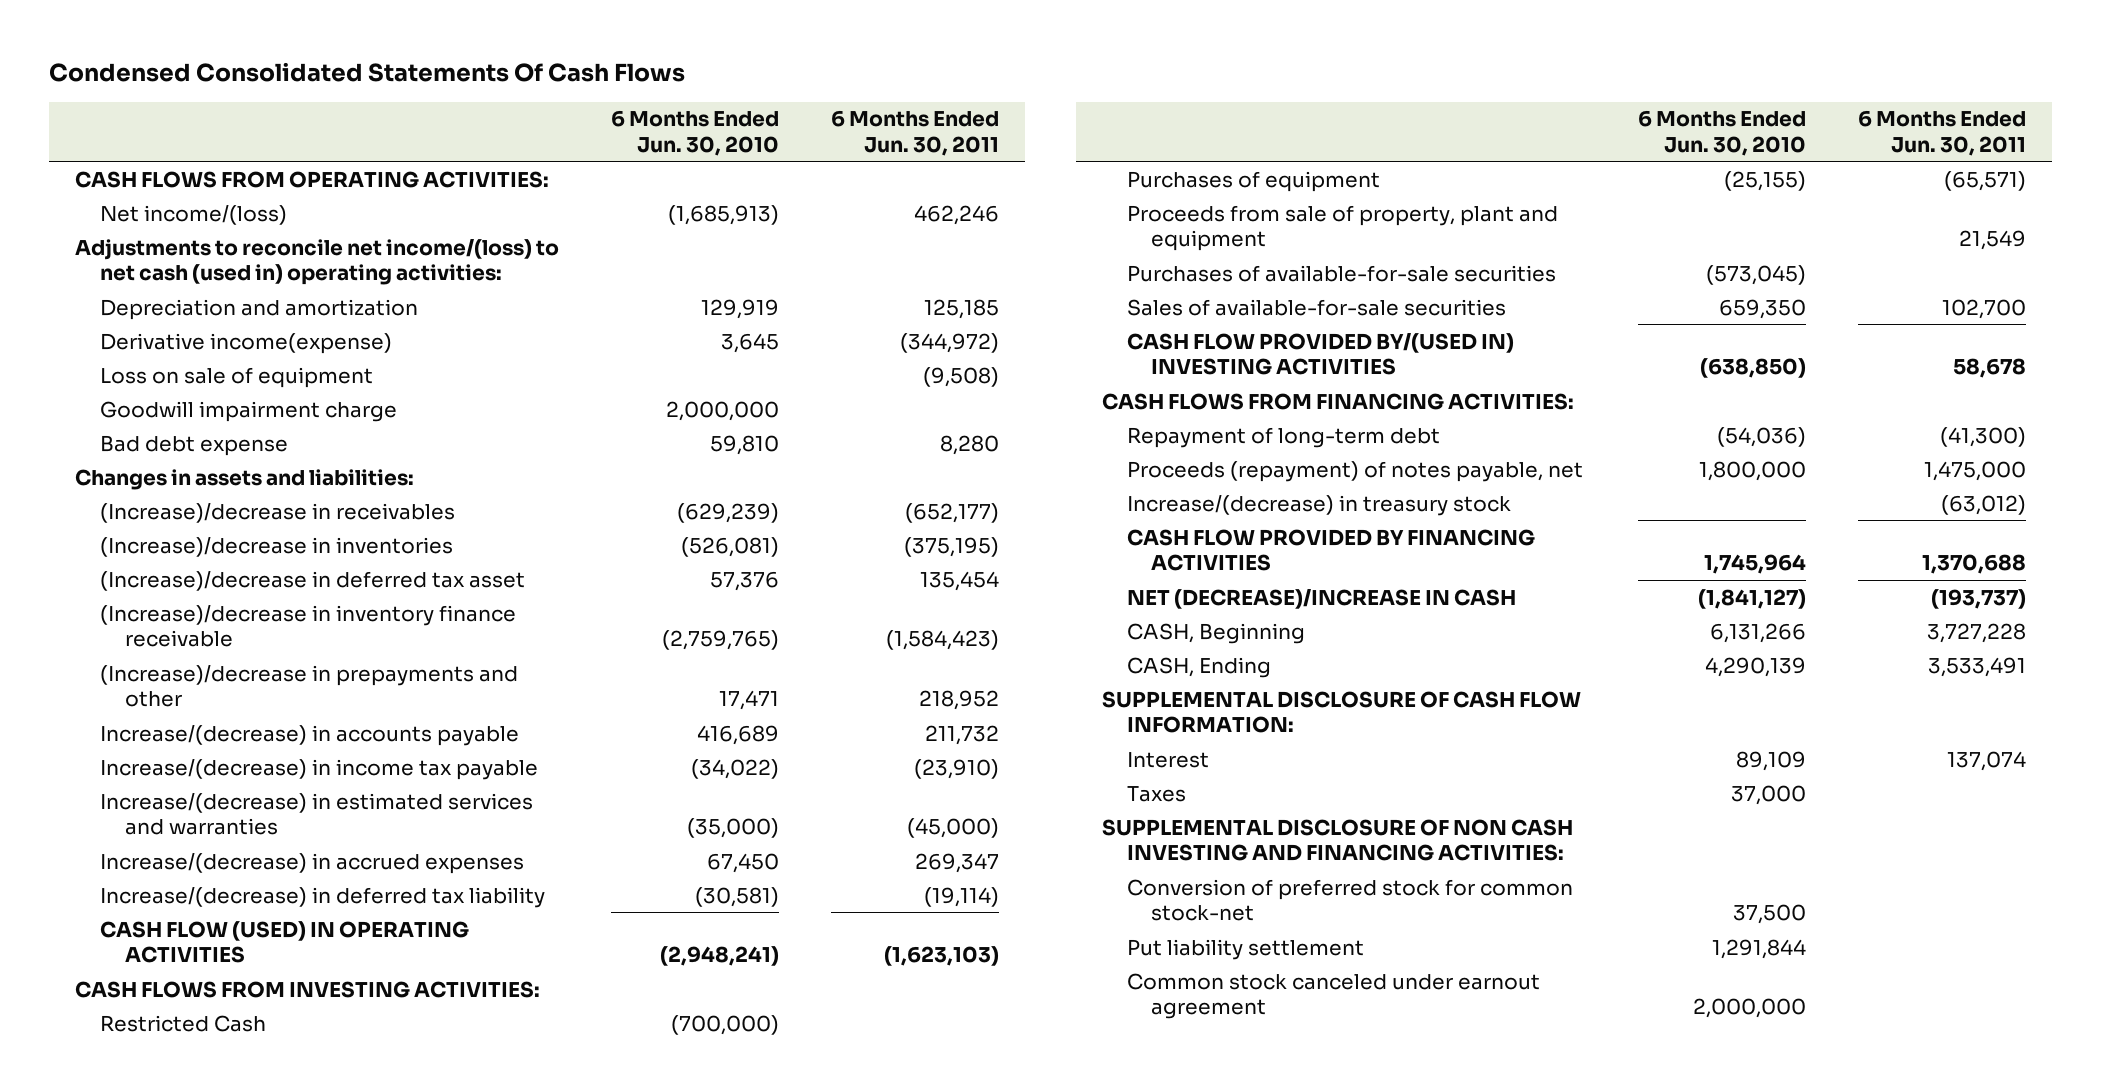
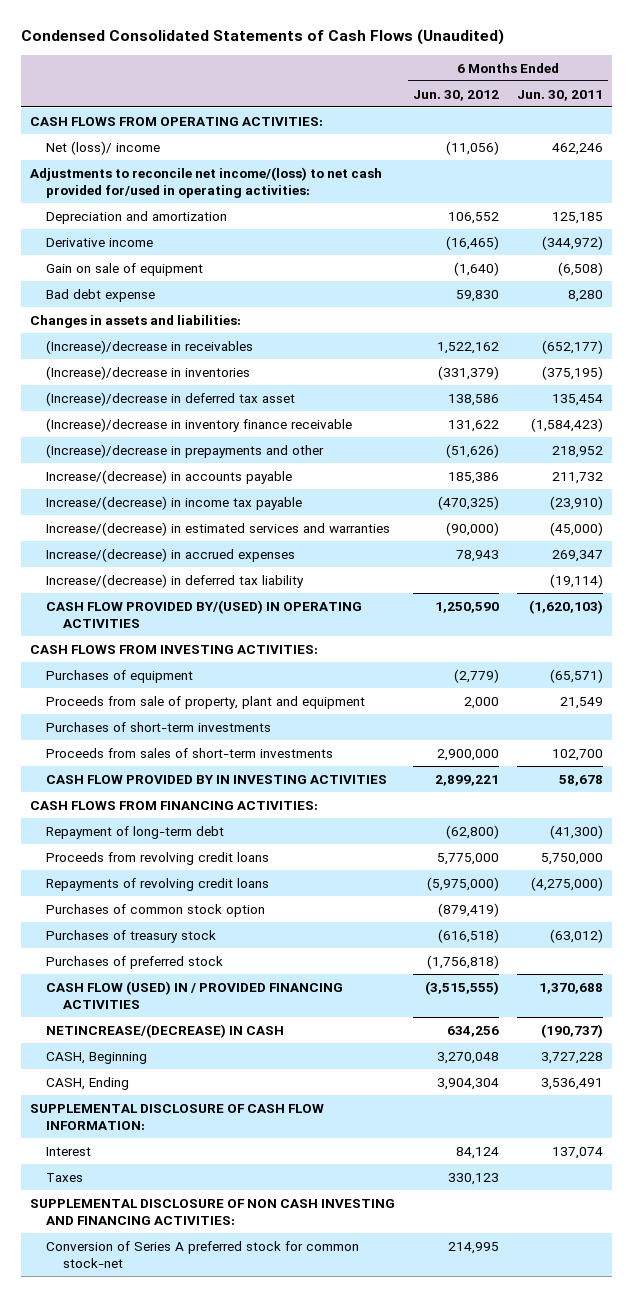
[49,62,686,83] Condensed Consolidated Statements Of Cash Flows -> [20,29,504,46] Condensed Consolidated Statements of Cash Flows (Unaudited)
[611,110,780,156] 6 Months Ended Jun. 30, 2010 -> none
none -> [413,89,500,101] Jun. 30, 2012
[100,204,288,225] Net income/(loss) -> [46,140,161,155] Net (loss)/ income
[75,238,560,286] Adjustments to reconcile net income/(loss) to net cash (used in) operating activities: -> [29,166,382,198] Adjustments to reconcile net income/(loss) to net cash provided for/used in operating activities:
[100,400,398,422] Goodwill impairment charge -> none
[100,332,393,354] Derivative income(expense) -> [46,237,154,247] Derivative income
[100,366,374,388] Loss on sale of equipment -> [46,262,204,276] Gain on sale of equipment
[923,366,1000,387] (9,508) -> [558,261,604,276] (6,508)
[100,920,470,964] CASH FLOW (USED) IN OPERATING ACTIVITIES -> [46,599,363,628] CASH FLOW PROVIDED BY/(USED) IN OPERATING ACTIVITIES
[884,946,1000,967] (1,623,103) -> [529,599,604,614] (1,620,103)
[100,1014,267,1032] Restricted Cash -> none
[1126,264,1556,282] Purchases of available-for-sale securities -> none
none -> [46,721,272,732] Purchases of short-term investments
[1126,298,1506,316] Sales of available-for-sale securities -> [46,747,334,758] Proceeds from sales of short-term investments
[1126,332,1514,376] CASH FLOW PROVIDED BY/(USED IN) INVESTING ACTIVITIES -> [46,774,388,784] CASH FLOW PROVIDED BY IN INVESTING ACTIVITIES
[1126,460,1583,482] Proceeds (repayment) of notes payable, net -> none
none -> [46,851,270,865] Proceeds from revolving credit loans
none -> [46,877,270,891] Repayments of revolving credit loans
none -> [46,903,266,917] Purchases of common stock option
[1126,494,1511,516] Increase/(decrease) in treasury stock -> [46,929,217,943] Purchases of treasury stock
none -> [46,955,224,969] Purchases of preferred stock
[1126,528,1535,572] CASH FLOW PROVIDED BY FINANCING ACTIVITIES -> [46,980,344,1009] CASH FLOW (USED) IN / PROVIDED FINANCING ACTIVITIES
[1126,588,1516,609] NET (DECREASE)/INCREASE IN CASH -> [46,1023,285,1038] NETINCREASE/(DECREASE) IN CASH
[1931,588,2027,609] (193,737) -> [541,1023,604,1038] (190,737)
[1928,656,2027,677] 3,533,491 -> [541,1077,604,1090] 3,536,491
[1126,938,1364,960] Put liability settlement -> none
[1126,972,1540,1020] Common stock canceled under earnout agreement -> none
[1126,878,1573,922] Conversion of preferred stock for common stock-net -> [46,1240,360,1268] Conversion of Series A preferred stock for common stock-net

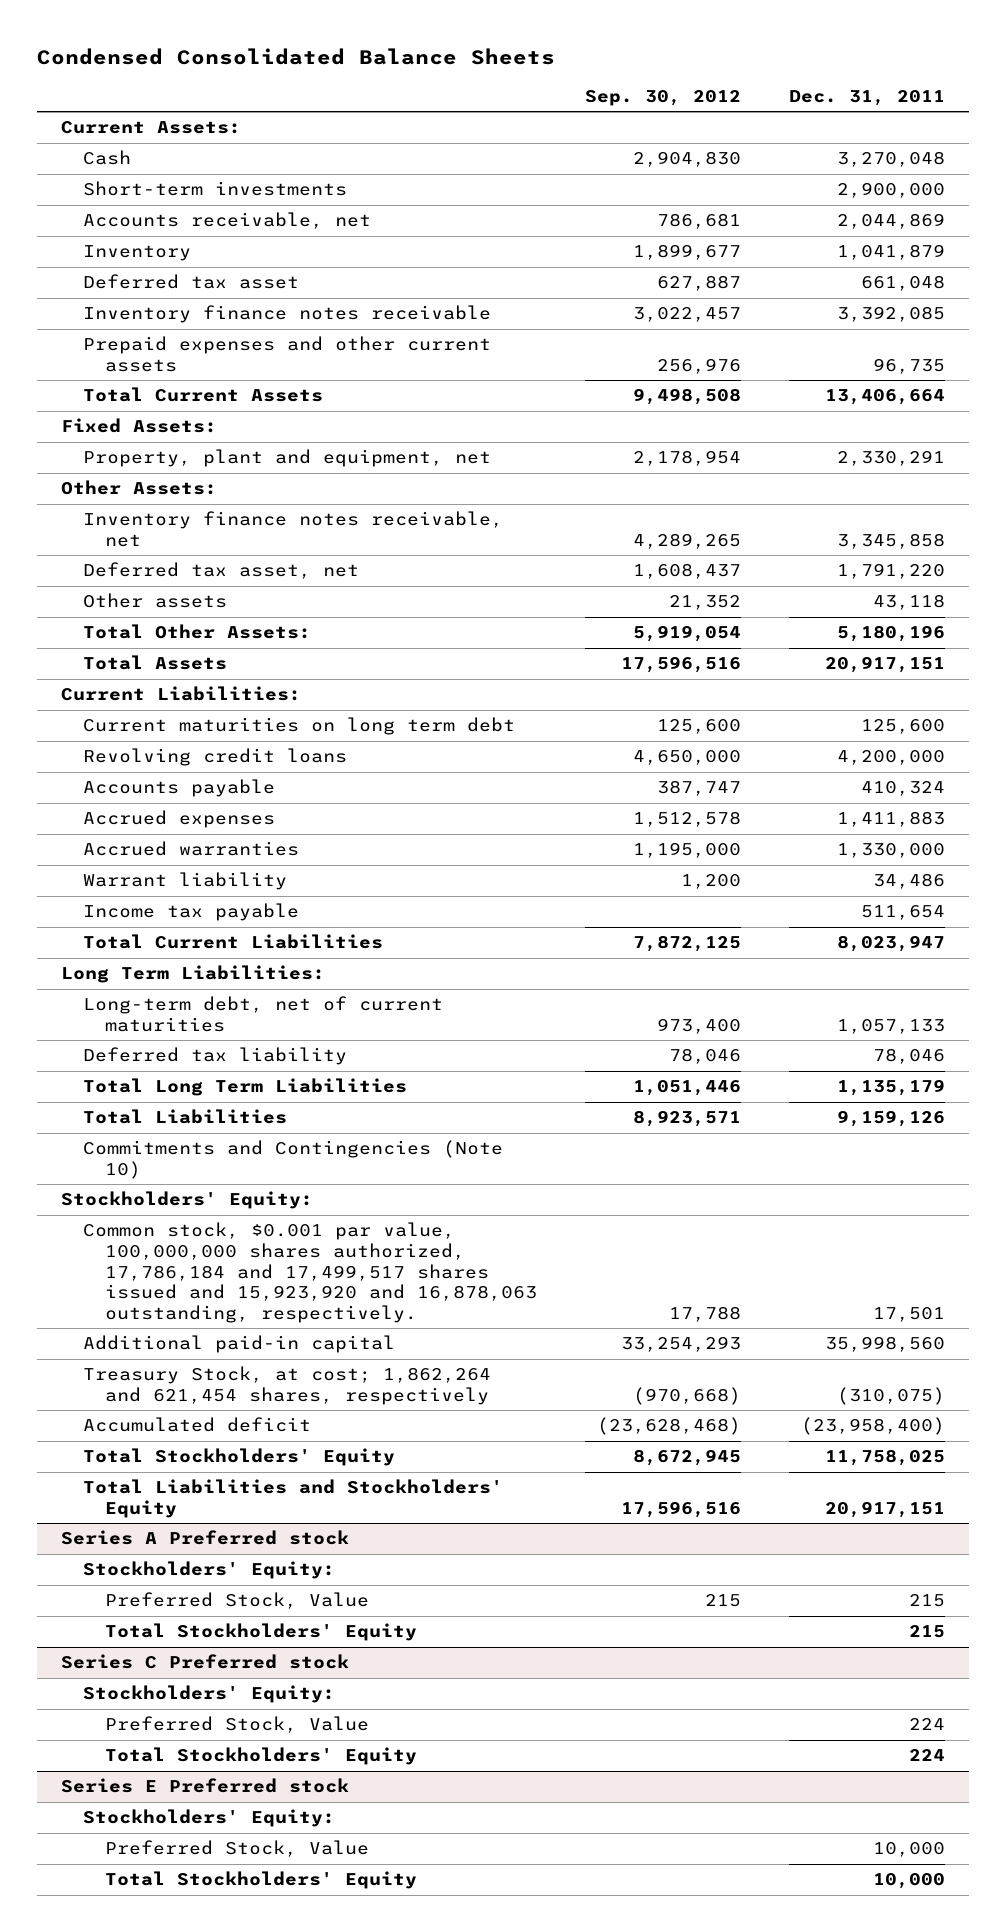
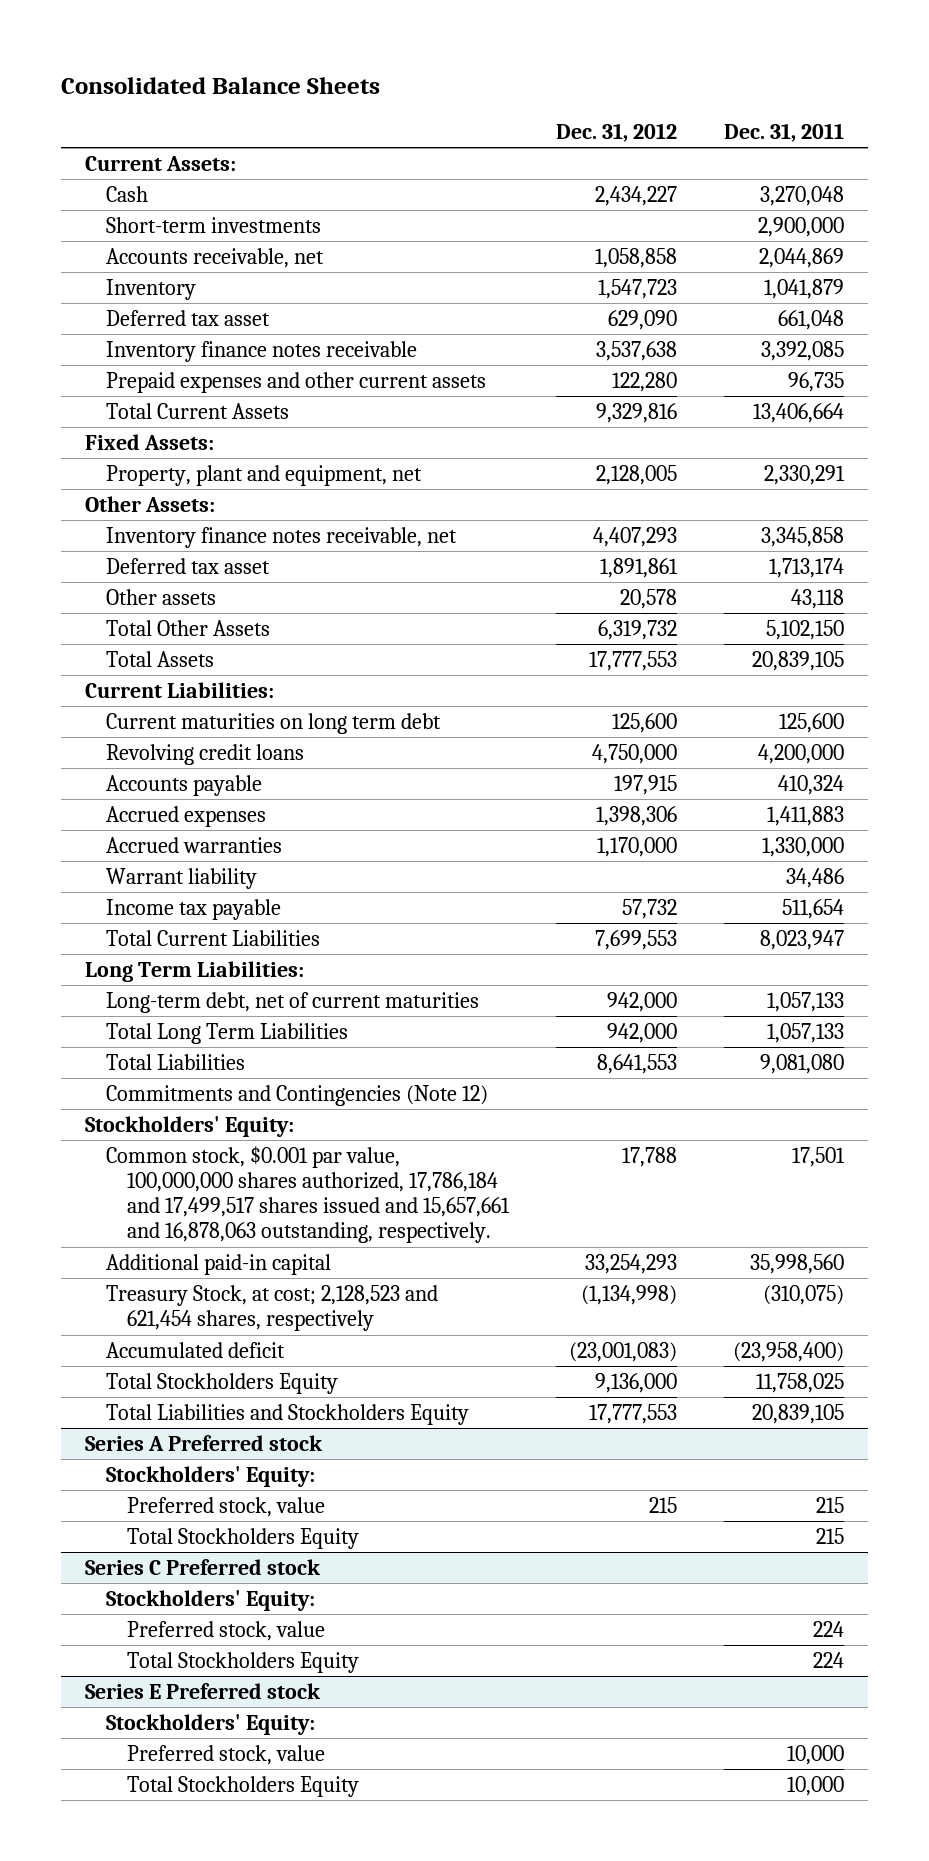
[37,47,556,65] Condensed Consolidated Balance Sheets -> [61,77,381,95] Consolidated Balance Sheets
[585,89,742,106] Sep. 30, 2012 -> none
none -> [556,122,678,142] Dec. 31, 2012
[83,562,360,580] Deferred tax asset, net -> [105,557,270,574] Deferred tax asset
[837,563,946,580] 1,791,220 -> [769,557,845,578] 1,713,174
[83,624,312,640] Total Other Assets: -> [105,619,270,636] Total Other Assets
[837,625,946,643] 5,180,196 -> [766,619,845,640] 5,102,150
[825,656,946,674] 20,917,151 -> [752,650,845,671] 20,839,105
[83,1047,348,1066] Deferred tax liability -> none
[837,1079,946,1097] 1,135,179 -> [767,1022,845,1043] 1,057,133
[837,1110,946,1128] 9,159,126 -> [760,1053,845,1074] 9,081,080
[83,1140,504,1179] Commitments and Contingencies (Note 10) -> [105,1084,488,1106] Commitments and Contingencies (Note 12)
[83,1222,538,1323] Common stock, $0.001 par value, 100,000,000 shares authorized, 17,786,184 and 17,499,517 shares issued and 15,923,920 and 16,878,063 outstanding, respectively. -> [105,1145,511,1244] Common stock, $0.001 par value, 100,000,000 shares authorized, 17,786,184 and 17,499,517 shares issued and 15,657,661 and 16,878,063 outstanding, respectively.
[83,1366,492,1405] Treasury Stock, at cost; 1,862,264 and 621,454 shares, respectively -> [105,1284,438,1332] Treasury Stock, at cost; 2,128,523 and 621,454 shares, respectively
[83,1448,396,1467] Total Stockholders' Equity -> [105,1372,338,1394] Total Stockholders Equity
[83,1479,504,1518] Total Liabilities and Stockholders' Equity -> [105,1403,469,1425] Total Liabilities and Stockholders Equity
[825,1500,946,1518] 20,917,151 -> [752,1403,845,1424] 20,839,105
[105,1592,370,1610] Preferred Stock, Value -> [127,1496,326,1517] Preferred stock, value
[105,1623,418,1642] Total Stockholders' Equity -> [127,1527,360,1549] Total Stockholders Equity
[105,1716,370,1734] Preferred Stock, Value -> [127,1620,326,1641] Preferred stock, value
[105,1747,418,1766] Total Stockholders' Equity -> [127,1651,360,1673] Total Stockholders Equity
[105,1840,370,1858] Preferred Stock, Value -> [127,1744,326,1765] Preferred stock, value
[105,1871,418,1890] Total Stockholders' Equity -> [127,1775,360,1797] Total Stockholders Equity

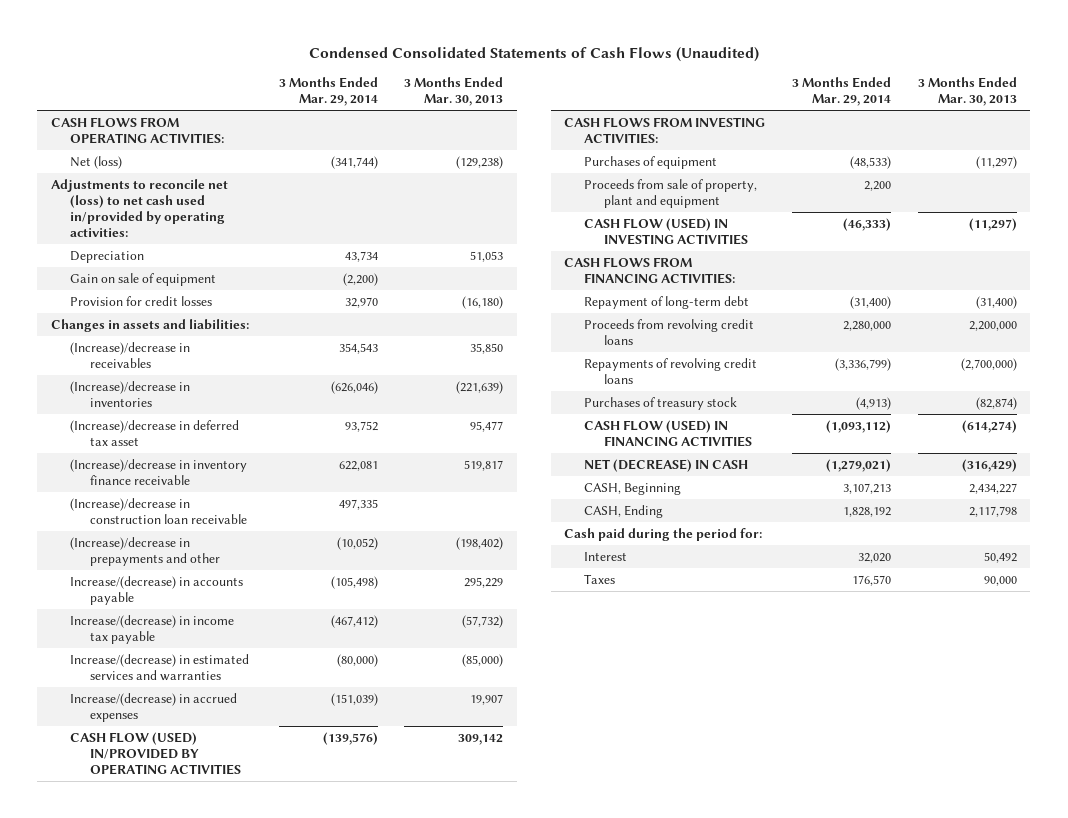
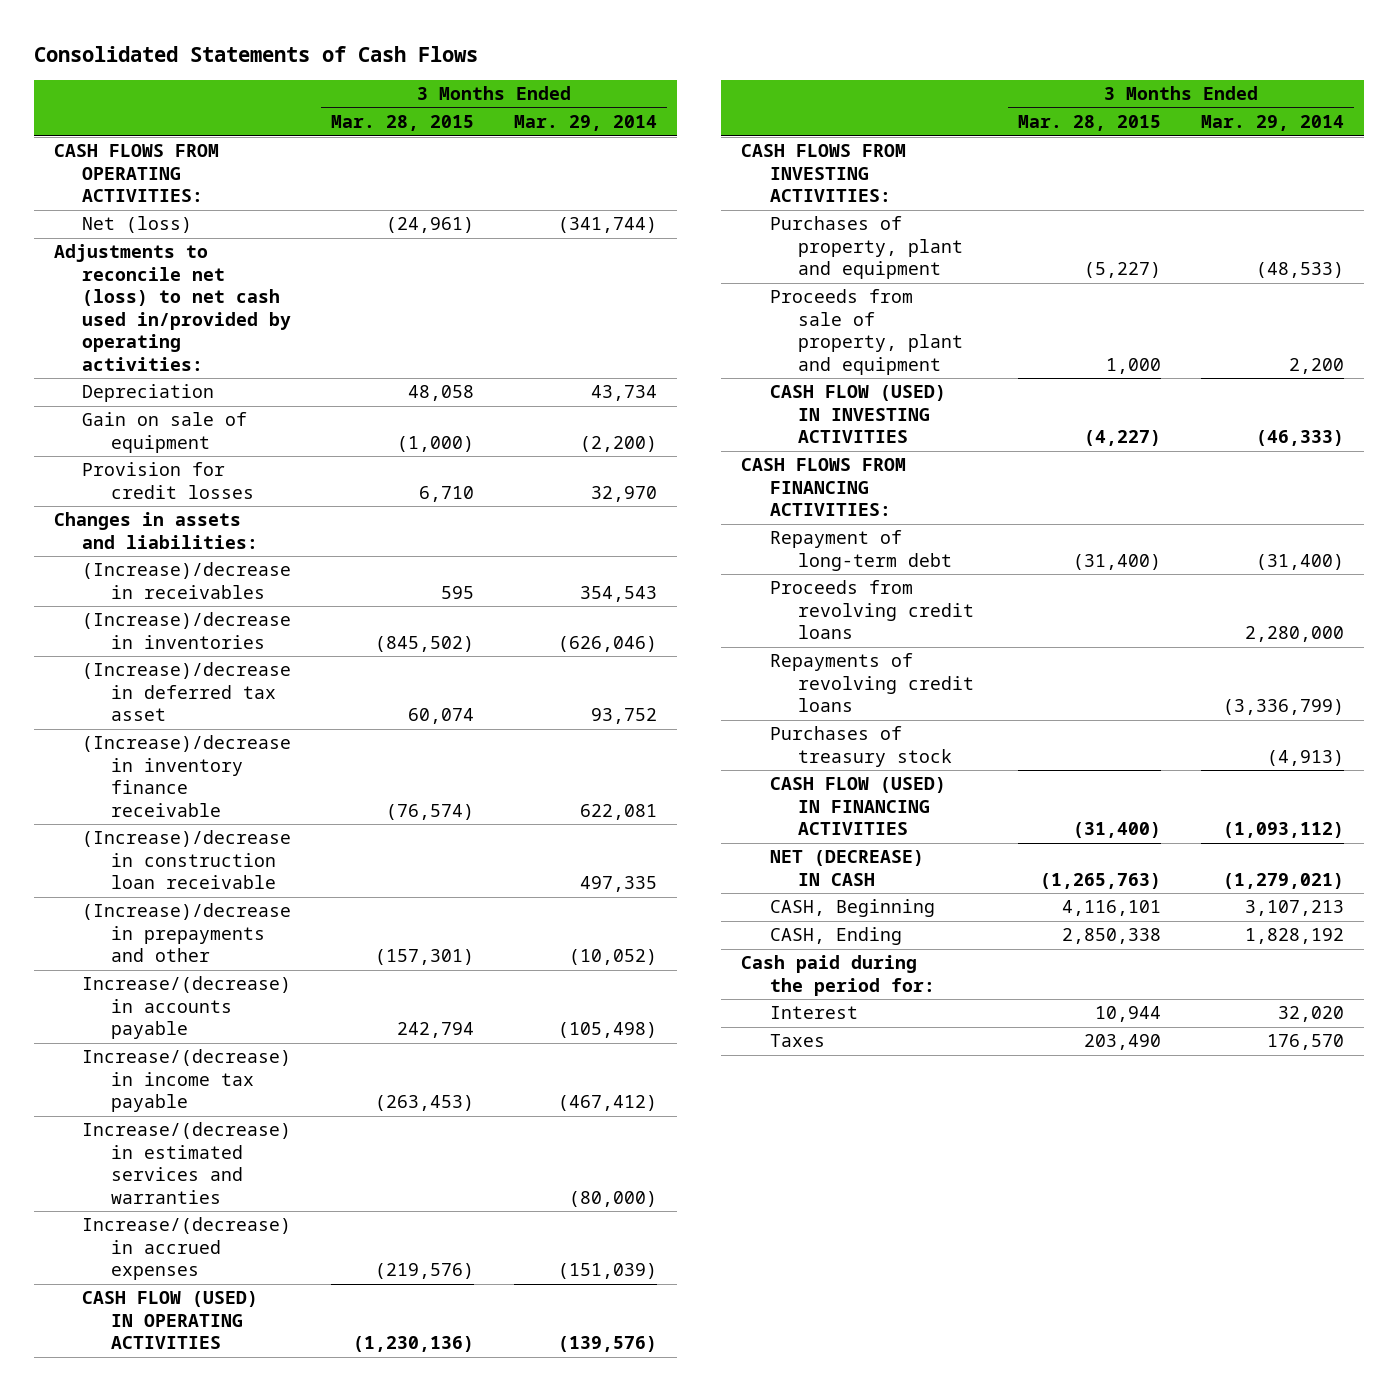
[308,47,759,63] Condensed Consolidated Statements of Cash Flows (Unaudited) -> [34,45,479,62] Consolidated Statements of Cash Flows
[404,77,504,107] 3 Months Ended Mar. 30, 2013 -> none
none -> [331,115,475,132] Mar. 28, 2015
[70,731,242,775] CASH FLOW (USED) IN/PROVIDED BY OPERATING ACTIVITIES -> [82,1291,259,1350] CASH FLOW (USED) IN OPERATING ACTIVITIES
[583,155,717,169] Purchases of equipment -> [769,216,963,280] Purchases of property, plant and equipment

